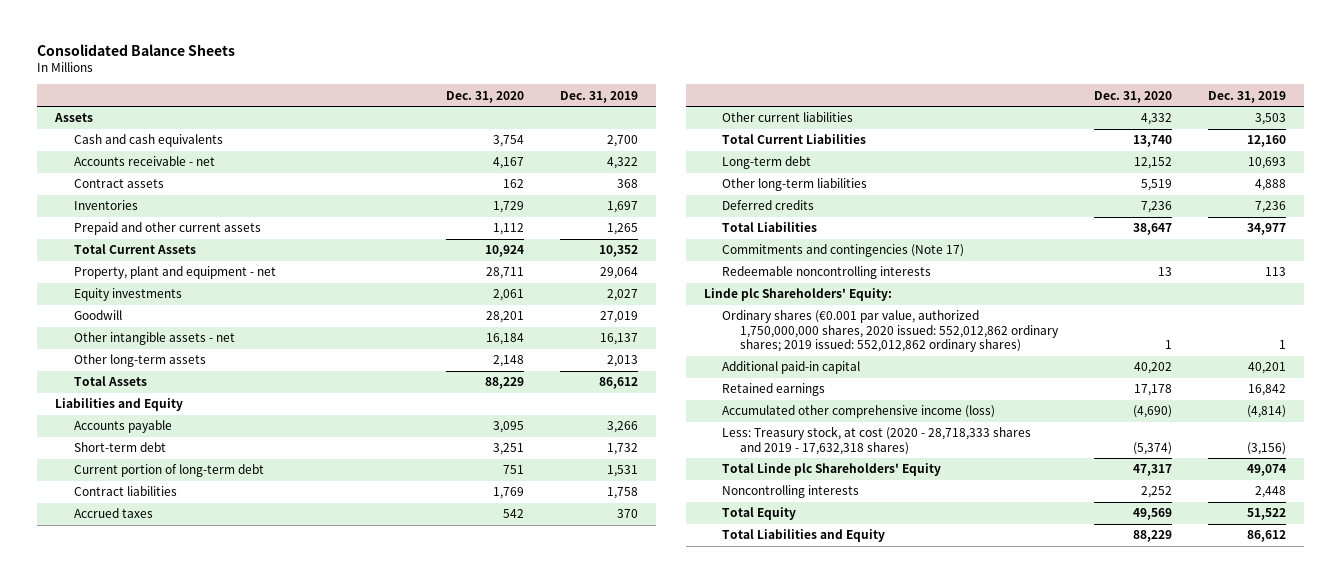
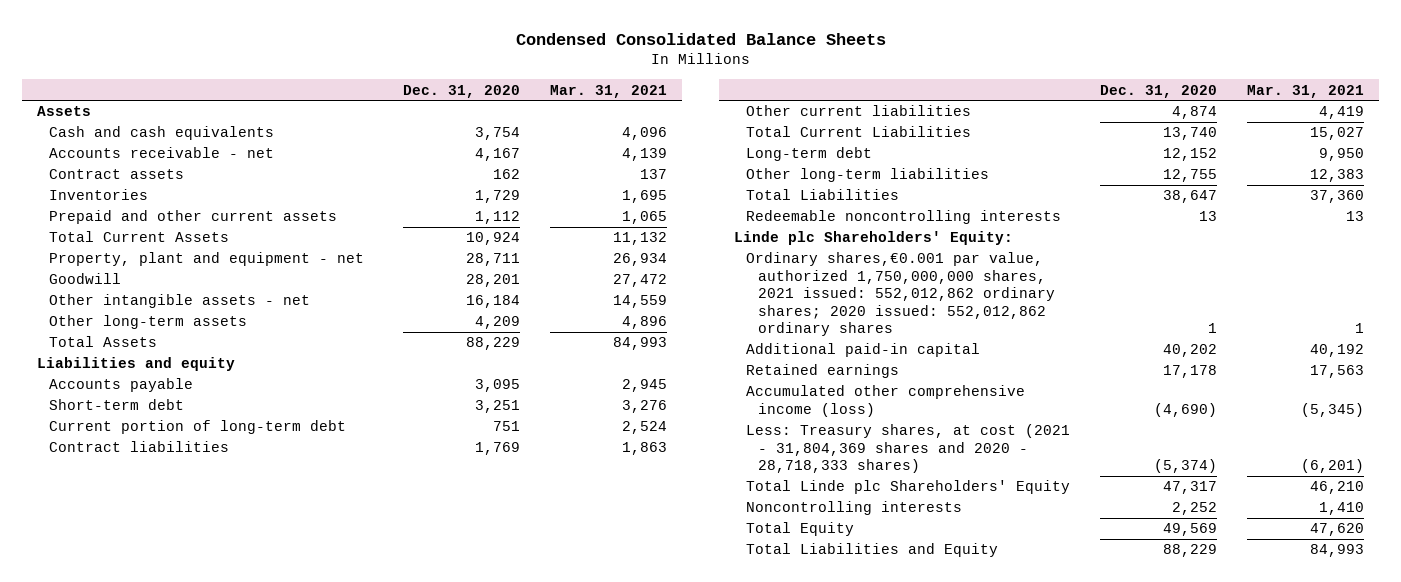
[37,44,236,57] Consolidated Balance Sheets -> [515,32,886,45] Condensed Consolidated Balance Sheets
[559,90,638,103] Dec. 31, 2019 -> none
none -> [550,84,668,98] Mar. 31, 2021
[73,288,182,302] Equity investments -> none
[492,355,524,368] 2,148 -> [475,316,521,330] 4,209
[55,398,184,412] Liabilities and Equity -> [37,357,236,372] Liabilities and equity
[73,508,153,519] Accrued taxes -> none
[1141,113,1173,126] 4,332 -> [1172,106,1218,120] 4,874
[722,200,815,211] Deferred credits -> none
[1141,179,1173,192] 5,519 -> [1163,169,1218,183] 12,755
[722,244,965,258] Commitments and contingencies (Note 17) -> none
[722,310,1060,353] Ordinary shares (€0.001 par value, authorized 1,750,000,000 shares, 2020 issued: 552,012,862 ordinary shares; 2019 issued: 552,012,862 ordinary shares) -> [746,252,1056,337] Ordinary shares,€0.001 par value, authorized 1,750,000,000 shares, 2021 issued: 552,012,862 ordinary shares; 2020 issued: 552,012,862 ordinary shares
[722,426,1032,455] Less: Treasury stock, at cost (2020 - 28,718,333 shares and 2019 - 17,632,318 shares) -> [746,424,1071,474] Less: Treasury shares, at cost (2021 - 31,804,369 shares and 2020 - 28,718,333 shares)

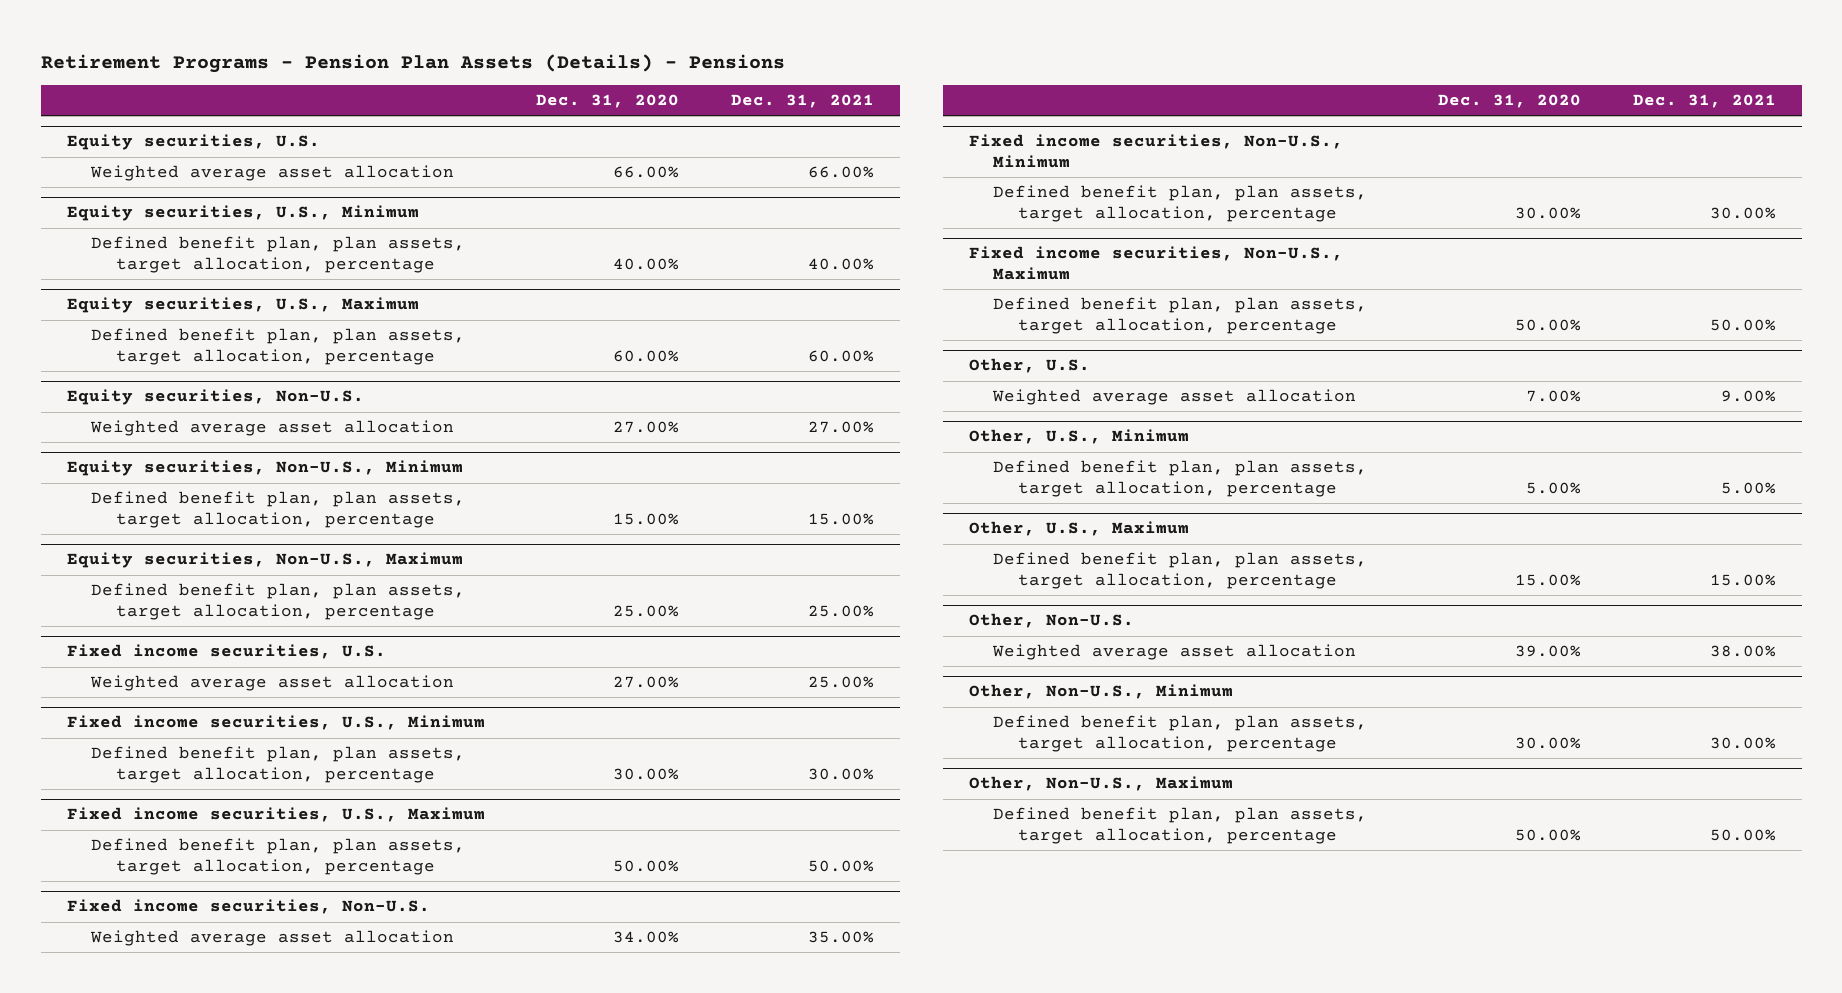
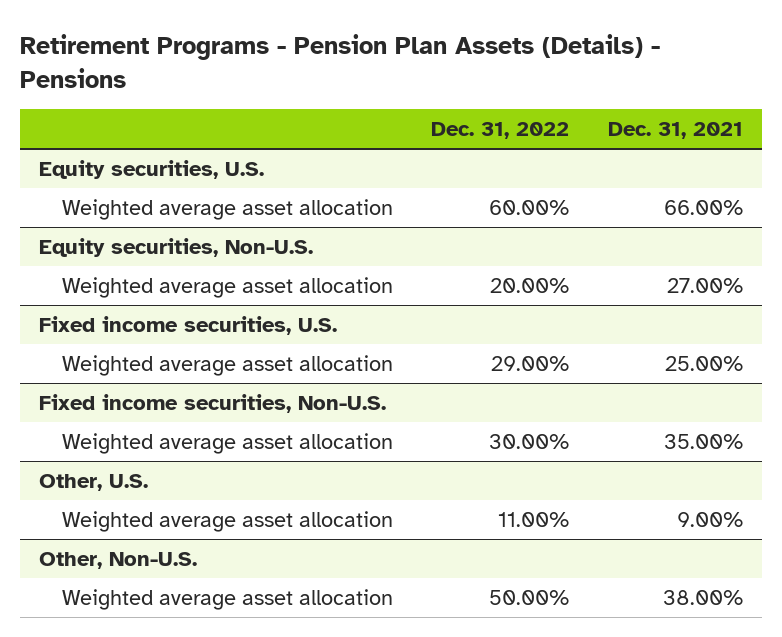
[536,94,680,109] Dec. 31, 2020 -> none
none -> [431,122,570,140] Dec. 31, 2022
[66,205,419,222] Equity securities, U.S., Minimum -> none
[91,236,466,273] Defined benefit plan, plan assets, target allocation, percentage -> none
[66,297,419,314] Equity securities, U.S., Maximum -> none
[91,328,466,365] Defined benefit plan, plan assets, target allocation, percentage -> none
[66,460,463,477] Equity securities, Non-U.S., Minimum -> none
[91,491,466,528] Defined benefit plan, plan assets, target allocation, percentage -> none
[66,552,463,569] Equity securities, Non-U.S., Maximum -> none
[91,583,466,620] Defined benefit plan, plan assets, target allocation, percentage -> none
[66,715,485,731] Fixed income securities, U.S., Minimum -> none
[91,746,466,783] Defined benefit plan, plan assets, target allocation, percentage -> none
[66,807,485,823] Fixed income securities, U.S., Maximum -> none
[91,838,466,875] Defined benefit plan, plan assets, target allocation, percentage -> none
[968,134,1343,168] Fixed income securities, Non-U.S., Minimum -> none
[993,185,1368,222] Defined benefit plan, plan assets, target allocation, percentage -> none
[968,246,1343,280] Fixed income securities, Non-U.S., Maximum -> none
[993,297,1368,334] Defined benefit plan, plan assets, target allocation, percentage -> none
[968,429,1189,445] Other, U.S., Minimum -> none
[993,460,1368,497] Defined benefit plan, plan assets, target allocation, percentage -> none
[968,521,1189,537] Other, U.S., Maximum -> none
[993,552,1368,589] Defined benefit plan, plan assets, target allocation, percentage -> none
[968,684,1233,700] Other, Non-U.S., Minimum -> none
[993,715,1368,752] Defined benefit plan, plan assets, target allocation, percentage -> none
[968,776,1233,792] Other, Non-U.S., Maximum -> none
[993,807,1368,844] Defined benefit plan, plan assets, target allocation, percentage -> none

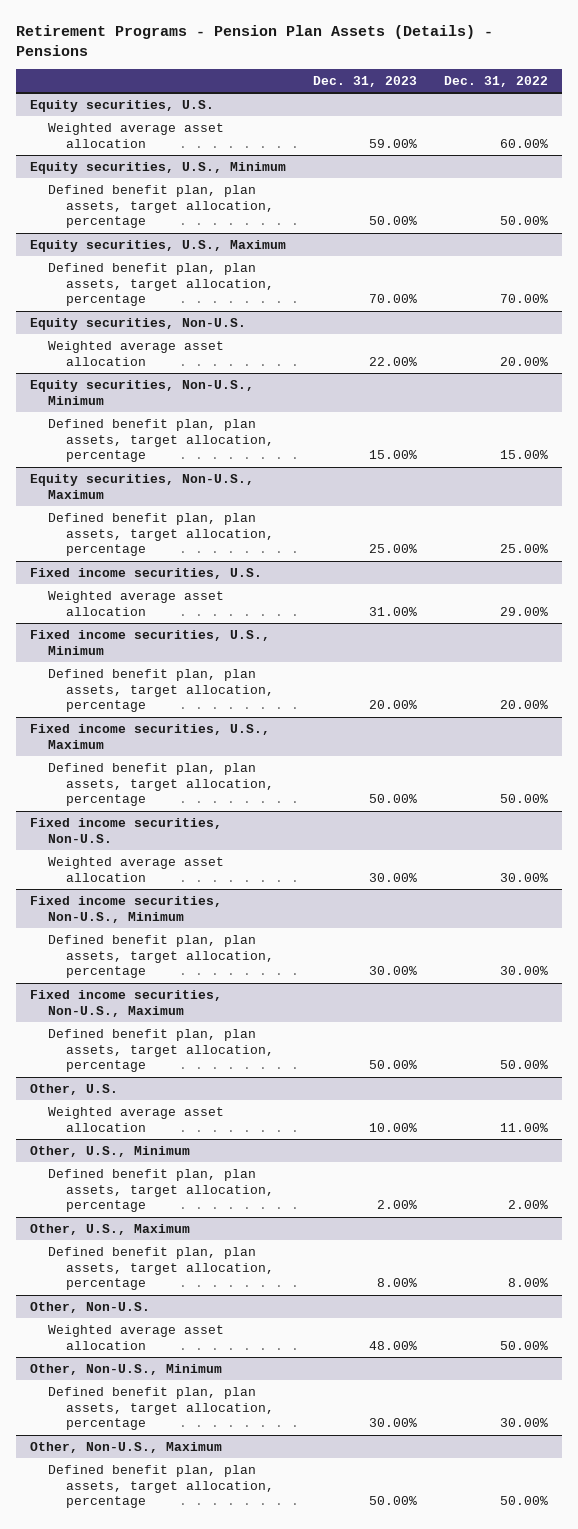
[607,122,743,140] Dec. 31, 2021 -> none
none -> [312,76,417,88] Dec. 31, 2023
none -> [29,161,286,174] Equity securities, U.S., Minimum
none -> [47,184,274,229] Defined benefit plan, plan assets, target allocation, percentage
none -> [29,239,286,252] Equity securities, U.S., Maximum
none -> [47,262,274,307] Defined benefit plan, plan assets, target allocation, percentage
none -> [29,379,254,405] Equity securities, Non-U.S., Minimum
none -> [47,418,274,463] Defined benefit plan, plan assets, target allocation, percentage
none -> [29,473,254,499] Equity securities, Non-U.S., Maximum
none -> [47,512,274,557] Defined benefit plan, plan assets, target allocation, percentage
none -> [29,629,270,655] Fixed income securities, U.S., Minimum
none -> [47,668,274,713] Defined benefit plan, plan assets, target allocation, percentage
none -> [29,723,270,749] Fixed income securities, U.S., Maximum
none -> [47,762,274,807] Defined benefit plan, plan assets, target allocation, percentage
none -> [29,895,222,923] Fixed income securities, Non-U.S., Minimum
none -> [47,934,274,979] Defined benefit plan, plan assets, target allocation, percentage
none -> [29,989,222,1017] Fixed income securities, Non-U.S., Maximum
none -> [47,1028,274,1073] Defined benefit plan, plan assets, target allocation, percentage
none -> [29,1145,190,1157] Other, U.S., Minimum
none -> [47,1168,274,1213] Defined benefit plan, plan assets, target allocation, percentage
none -> [29,1223,190,1235] Other, U.S., Maximum
none -> [47,1246,274,1291] Defined benefit plan, plan assets, target allocation, percentage
none -> [29,1363,222,1375] Other, Non-U.S., Minimum
none -> [47,1386,274,1431] Defined benefit plan, plan assets, target allocation, percentage
none -> [29,1441,222,1453] Other, Non-U.S., Maximum
none -> [47,1464,274,1509] Defined benefit plan, plan assets, target allocation, percentage

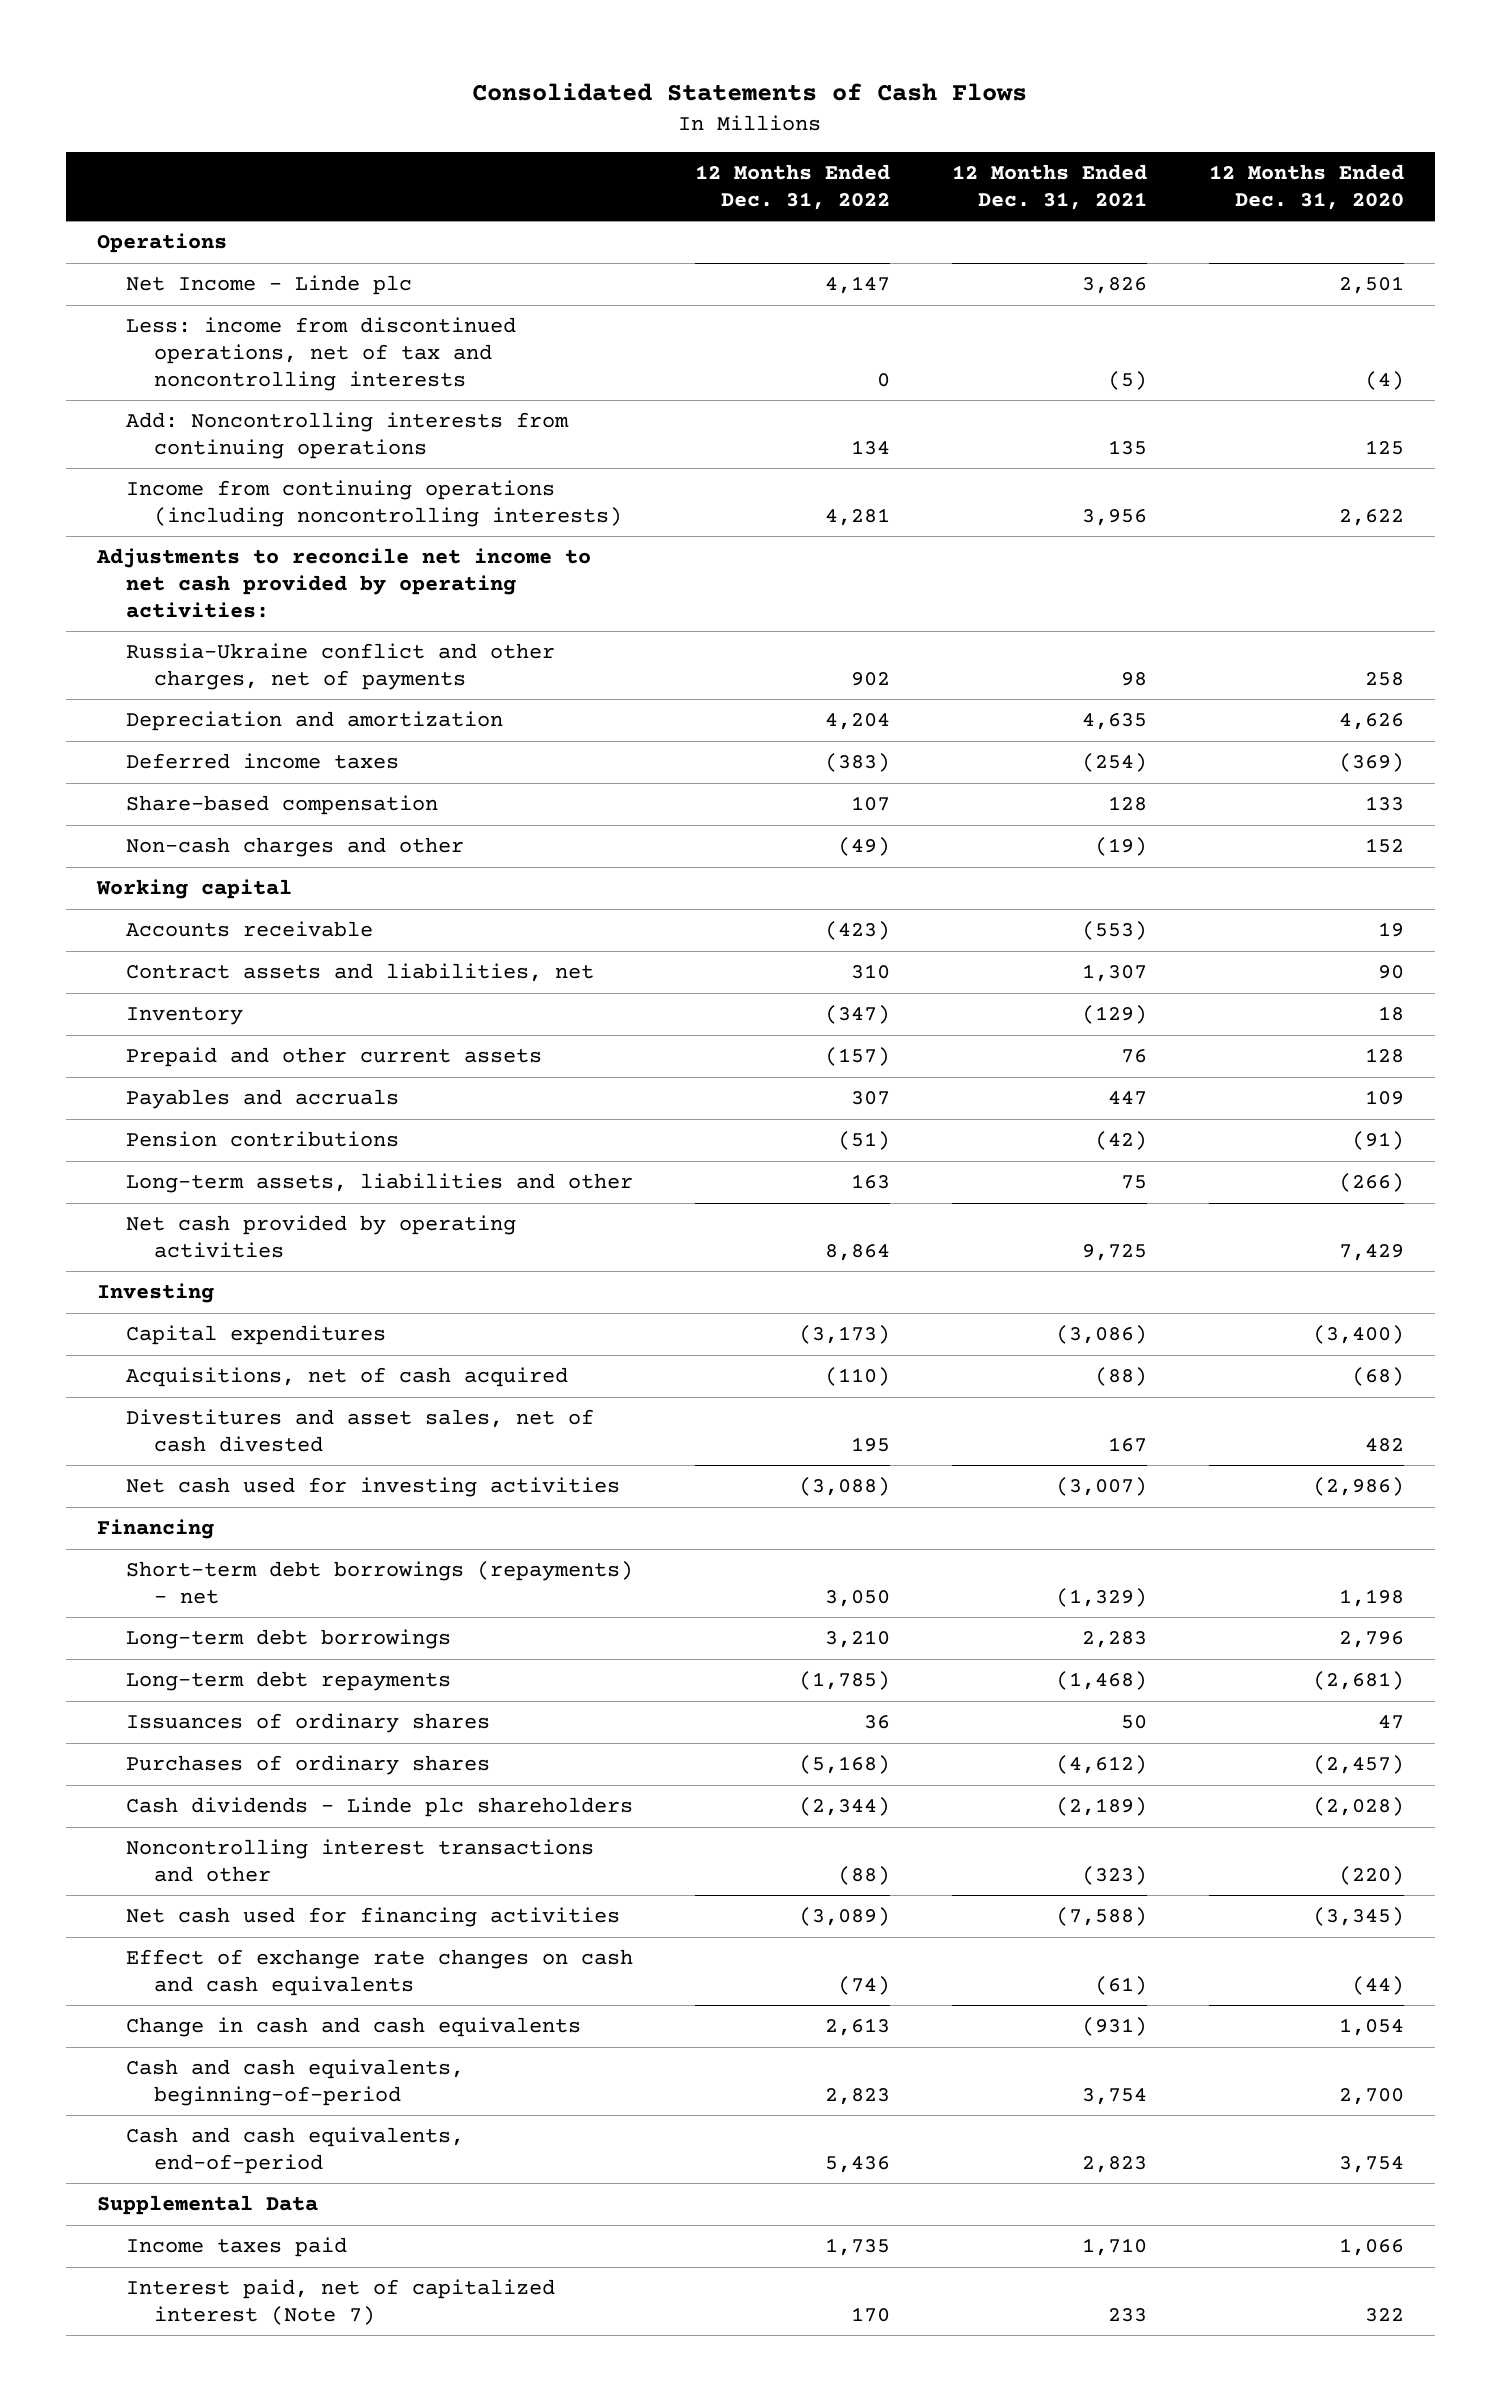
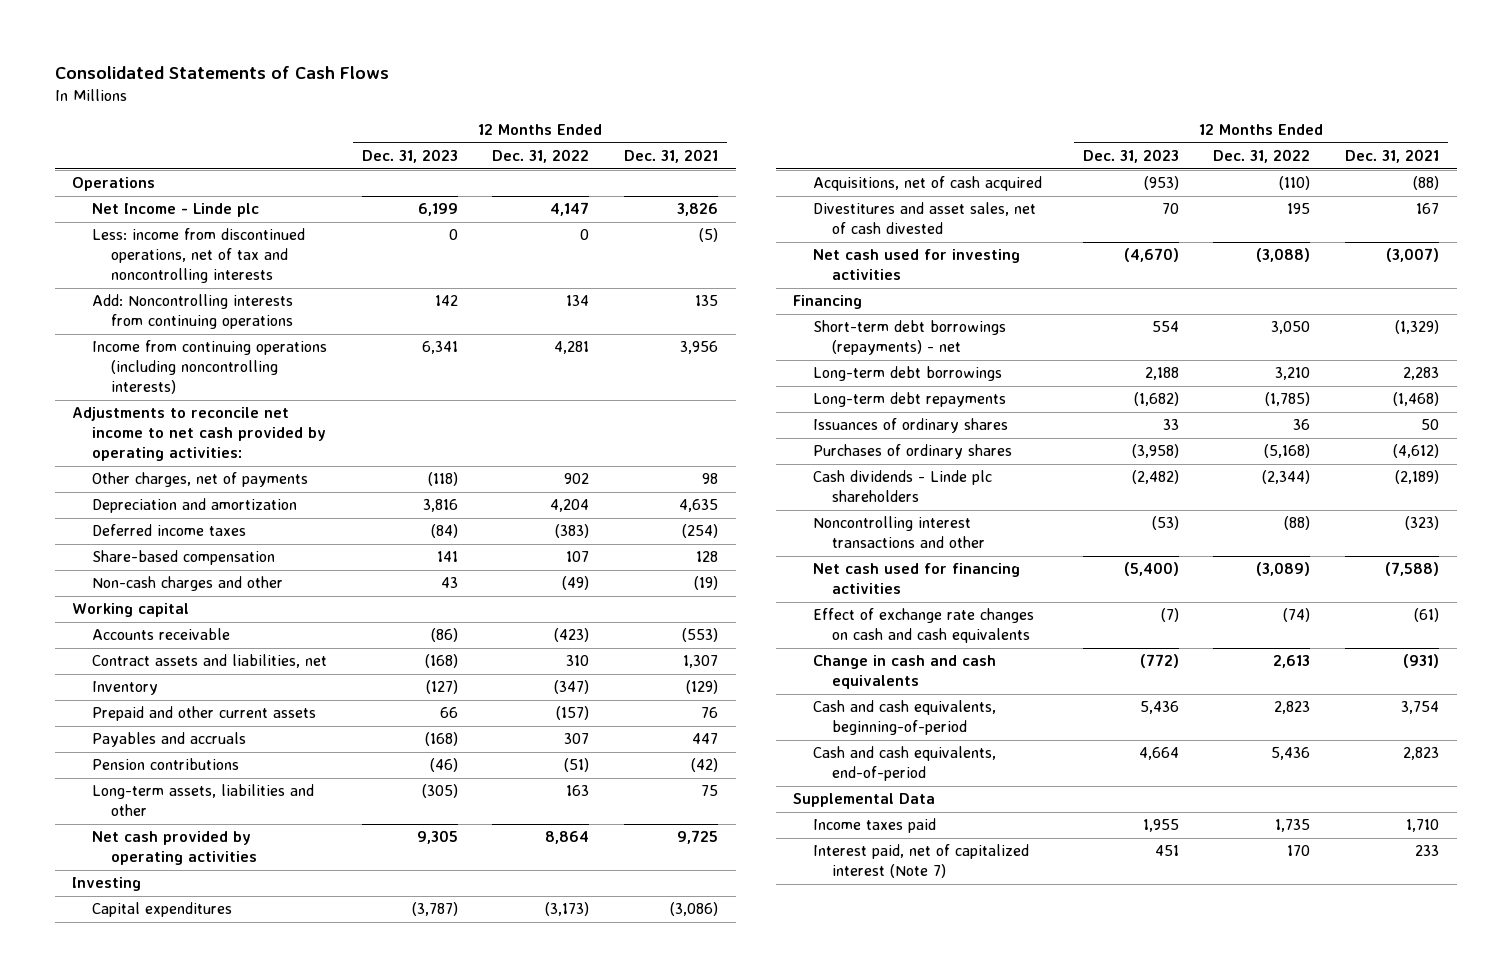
[1208,164,1404,211] 12 Months Ended Dec. 31, 2020 -> none
none -> [361,149,458,164] Dec. 31, 2023
[125,643,555,690] Russia-Ukraine conflict and other charges, net of payments -> [91,472,308,488] Other charges, net of payments

